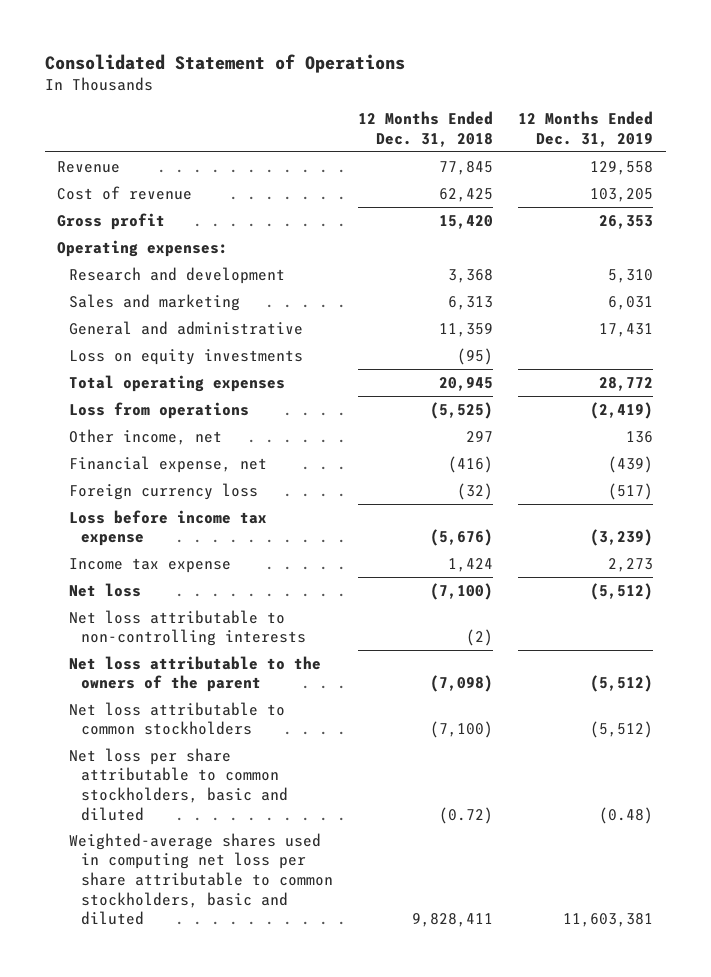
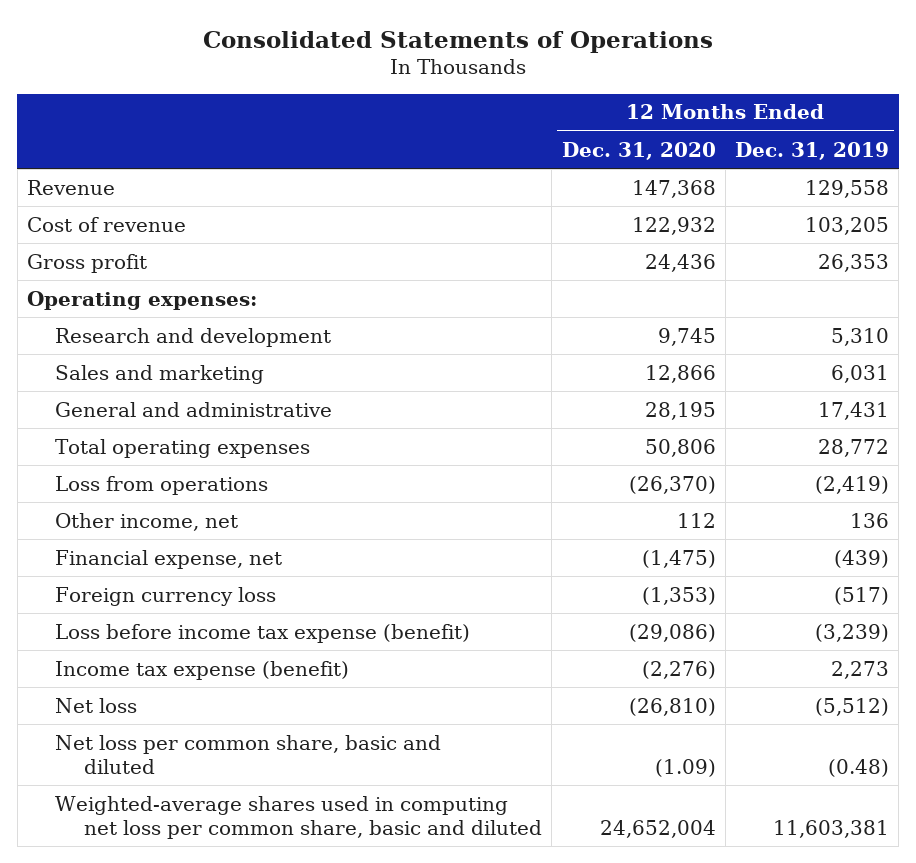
[44,53,405,73] Consolidated Statement of Operations -> [203,30,714,53] Consolidated Statements of Operations
[358,111,494,147] 12 Months Ended Dec. 31, 2018 -> none
none -> [561,141,716,160] Dec. 31, 2020
[69,348,304,365] Loss on equity investments -> none
[69,509,268,547] Loss before income tax expense -> [55,623,471,643] Loss before income tax expense (benefit)
[69,557,232,573] Income tax expense -> [55,660,350,680] Income tax expense (benefit)
[69,609,307,647] Net loss attributable to non-controlling interests -> none
[69,655,322,693] Net loss attributable to the owners of the parent -> none
[69,701,286,736] Net loss attributable to common stockholders -> none
[69,747,289,821] Net loss per share attributable to common stockholders, basic and diluted -> [55,734,442,774] Net loss per common share, basic and diluted
[69,832,334,926] Weighted-average shares used in computing net loss per share attributable to common stockholders, basic and diluted -> [55,795,542,839] Weighted-average shares used in computing net loss per common share, basic and diluted

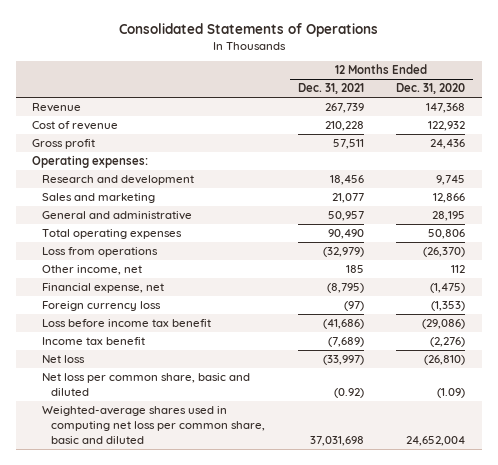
[735,141,890,160] Dec. 31, 2019 -> none
none -> [297,83,364,95] Dec. 31, 2021
[55,623,471,643] Loss before income tax expense (benefit) -> [41,319,211,328] Loss before income tax benefit
[55,660,350,680] Income tax expense (benefit) -> [41,337,145,346] Income tax benefit

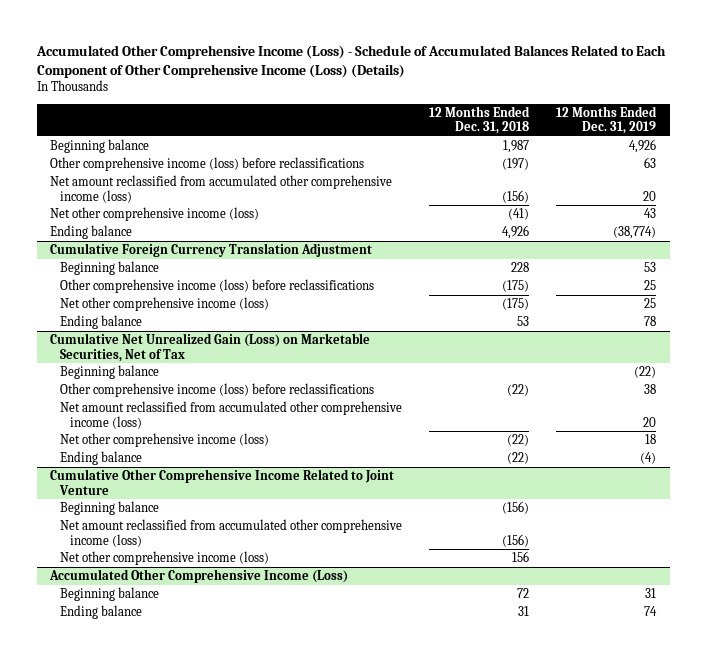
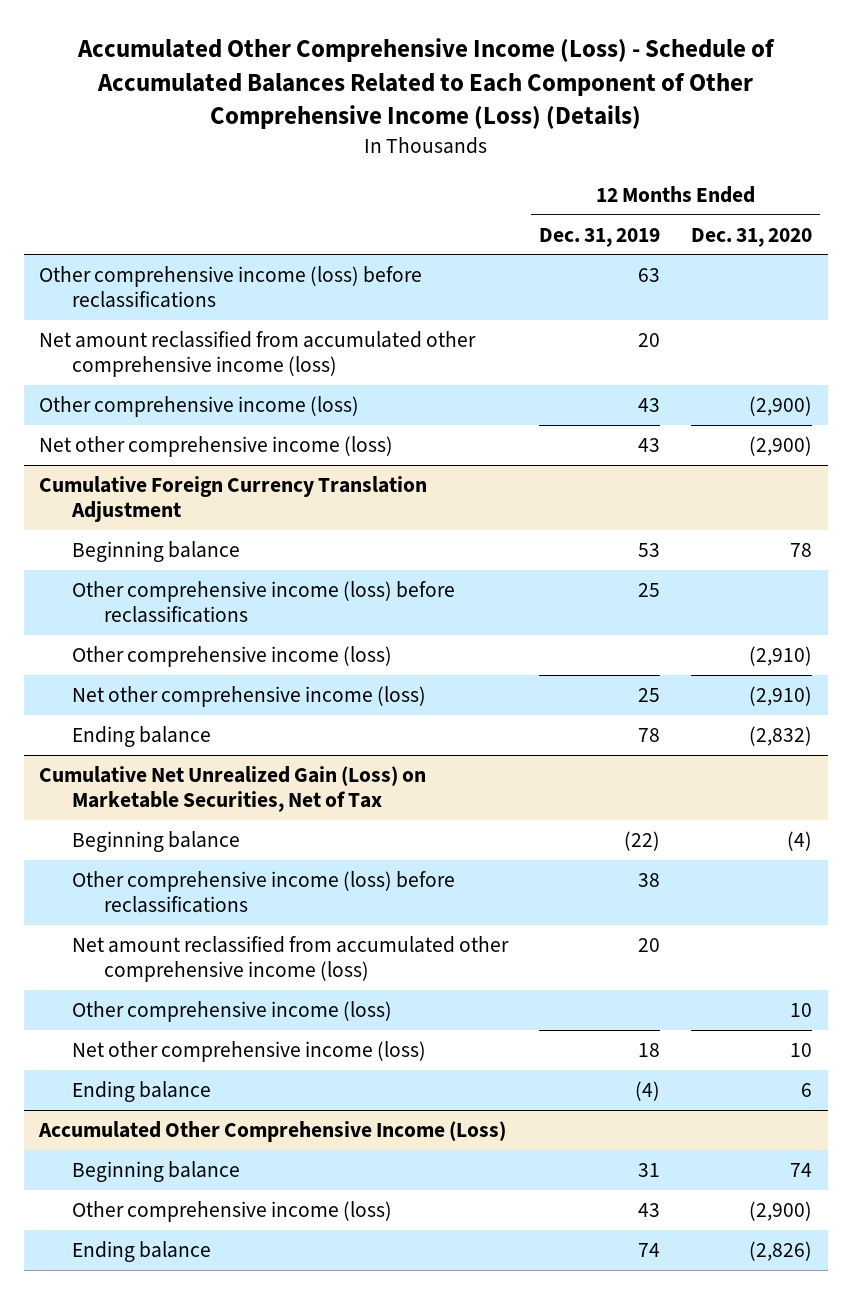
[429,105,531,135] 12 Months Ended Dec. 31, 2018 -> none
none -> [691,227,813,247] Dec. 31, 2020
[50,139,150,154] Beginning balance -> none
none -> [39,396,360,418] Other comprehensive income (loss)
[50,225,133,240] Ending balance -> none
none -> [71,646,392,668] Other comprehensive income (loss)
none -> [71,1001,392,1023] Other comprehensive income (loss)
[50,469,395,495] Cumulative Other Comprehensive Income Related to Joint Venture -> none
[59,501,159,516] Beginning balance -> none
[59,519,402,547] Net amount reclassified from accumulated other comprehensive income (loss) -> none
[59,551,269,566] Net other comprehensive income (loss) -> none
none -> [71,1201,392,1223] Other comprehensive income (loss)

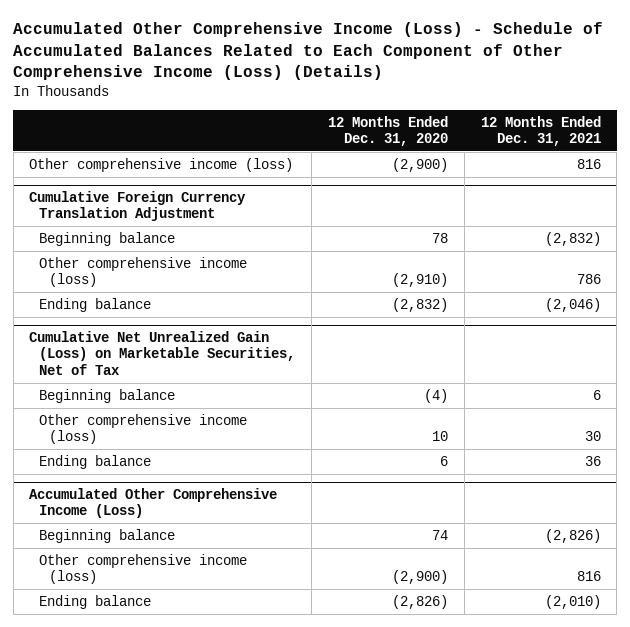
[538,227,660,247] Dec. 31, 2019 -> none
none -> [480,115,601,147] 12 Months Ended Dec. 31, 2021
[39,266,423,308] Other comprehensive income (loss) before reclassifications -> none
[39,331,477,377] Net amount reclassified from accumulated other comprehensive income (loss) -> none
[39,436,394,458] Net other comprehensive income (loss) -> none
[71,581,455,623] Other comprehensive income (loss) before reclassifications -> none
[71,686,426,708] Net other comprehensive income (loss) -> none
[71,871,455,913] Other comprehensive income (loss) before reclassifications -> none
[71,936,509,982] Net amount reclassified from accumulated other comprehensive income (loss) -> none
[71,1041,426,1063] Net other comprehensive income (loss) -> none

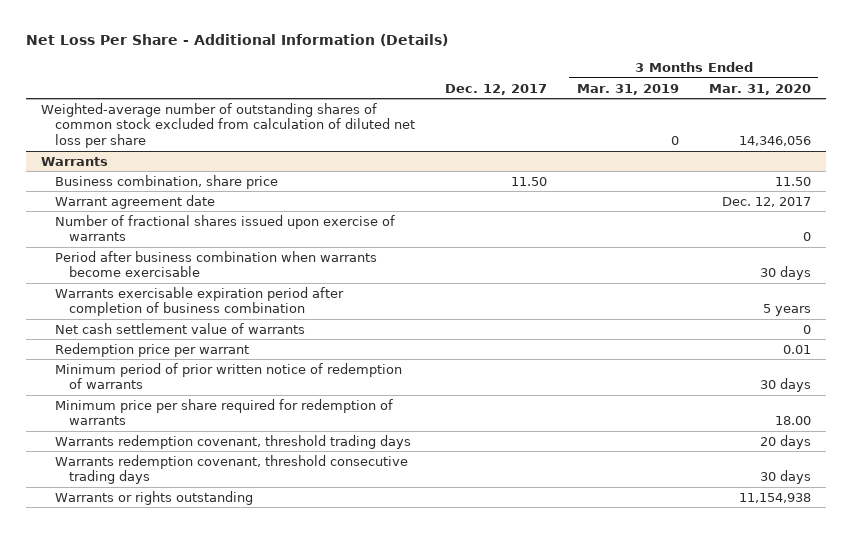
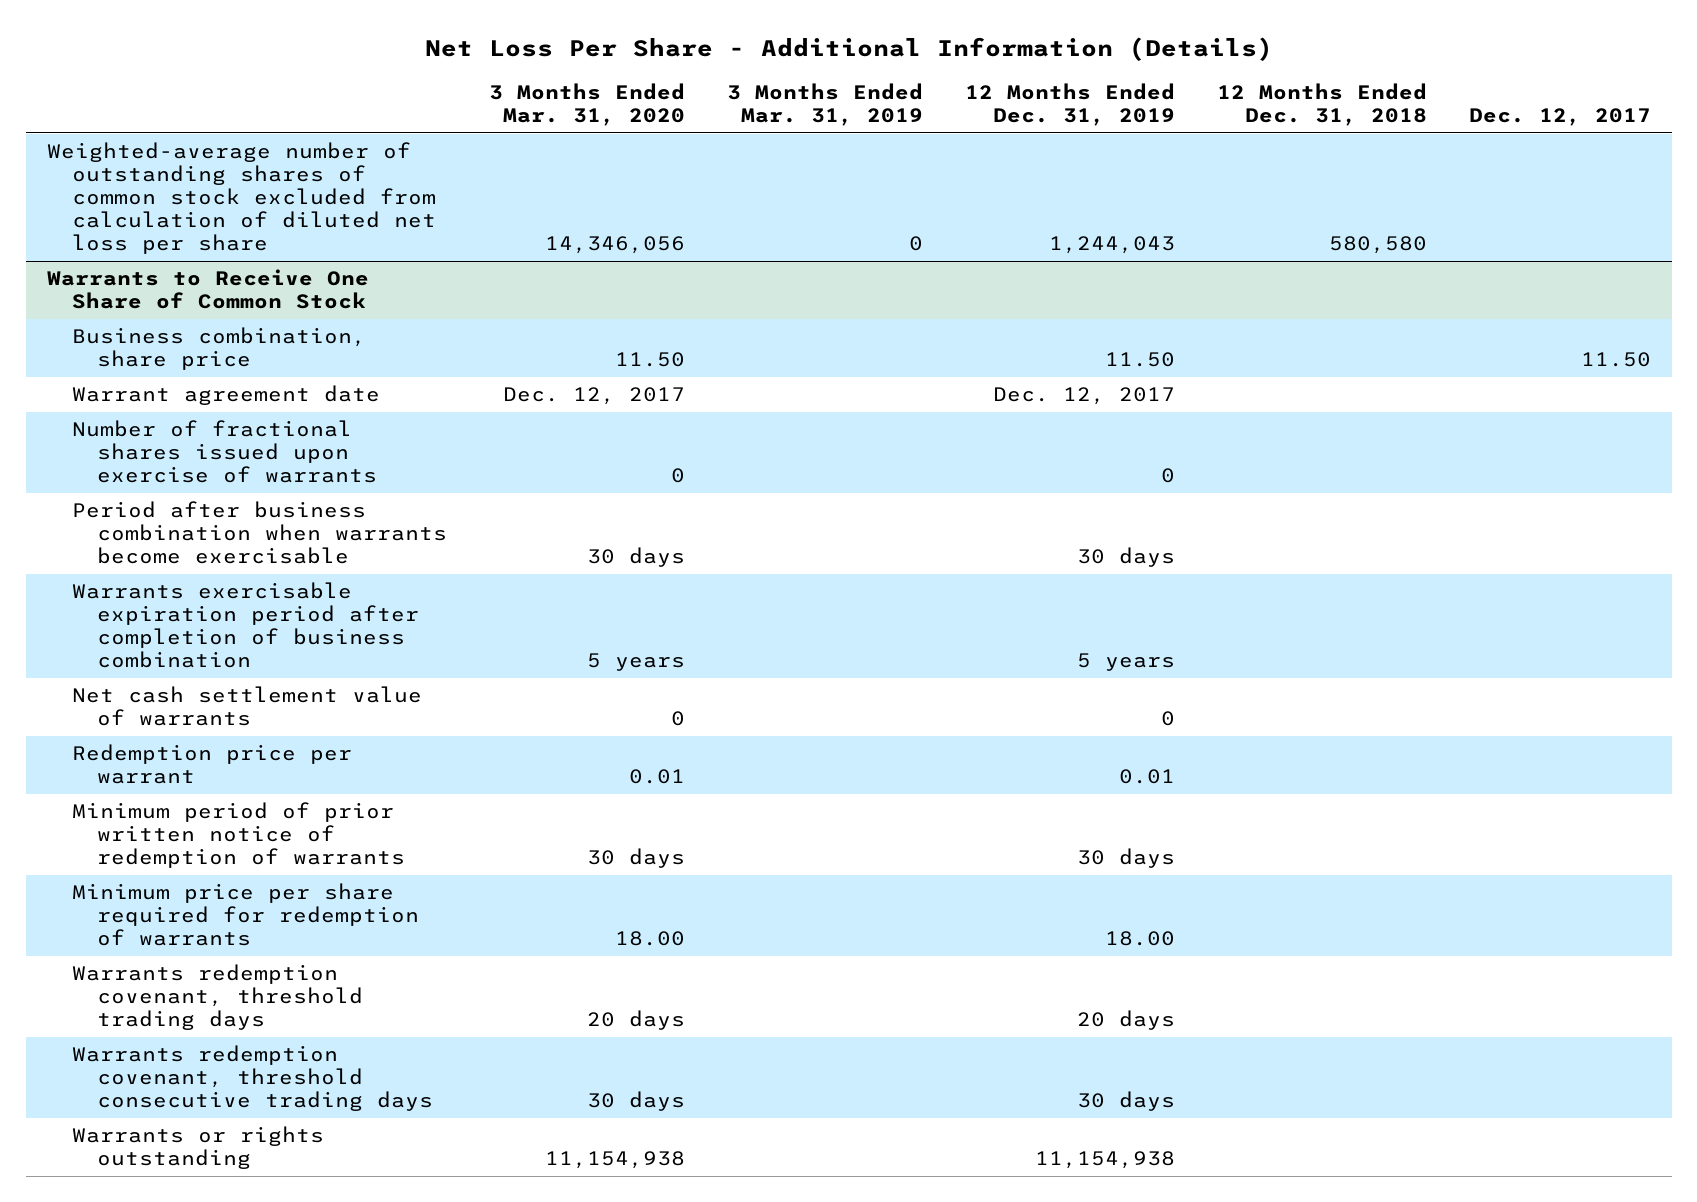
none -> [964,83,1175,127] 12 Months Ended Dec. 31, 2019
none -> [1216,83,1427,127] 12 Months Ended Dec. 31, 2018
[40,156,108,166] Warrants -> [46,269,369,310] Warrants to Receive One Share of Common Stock

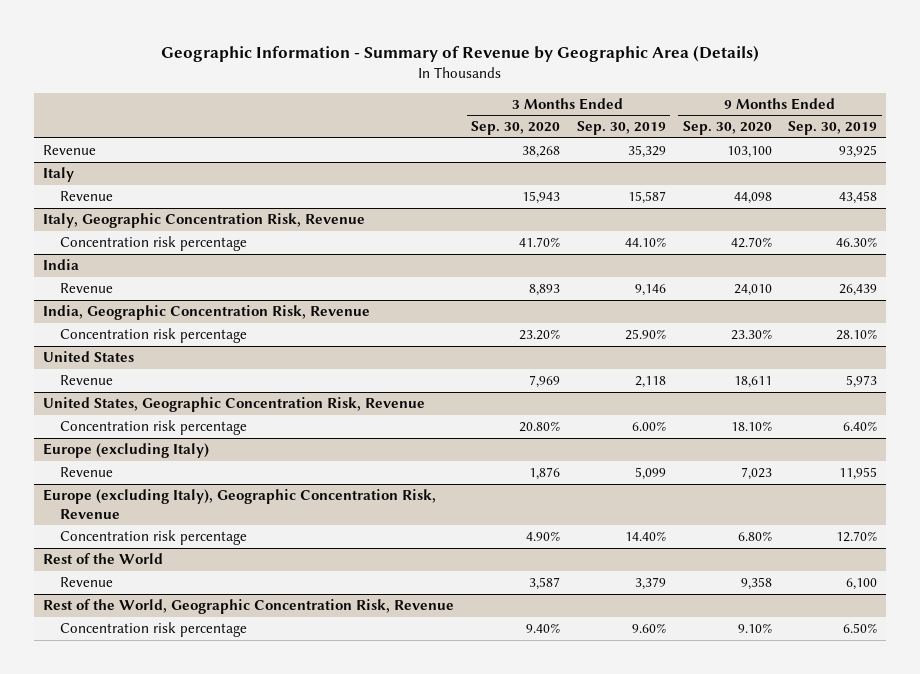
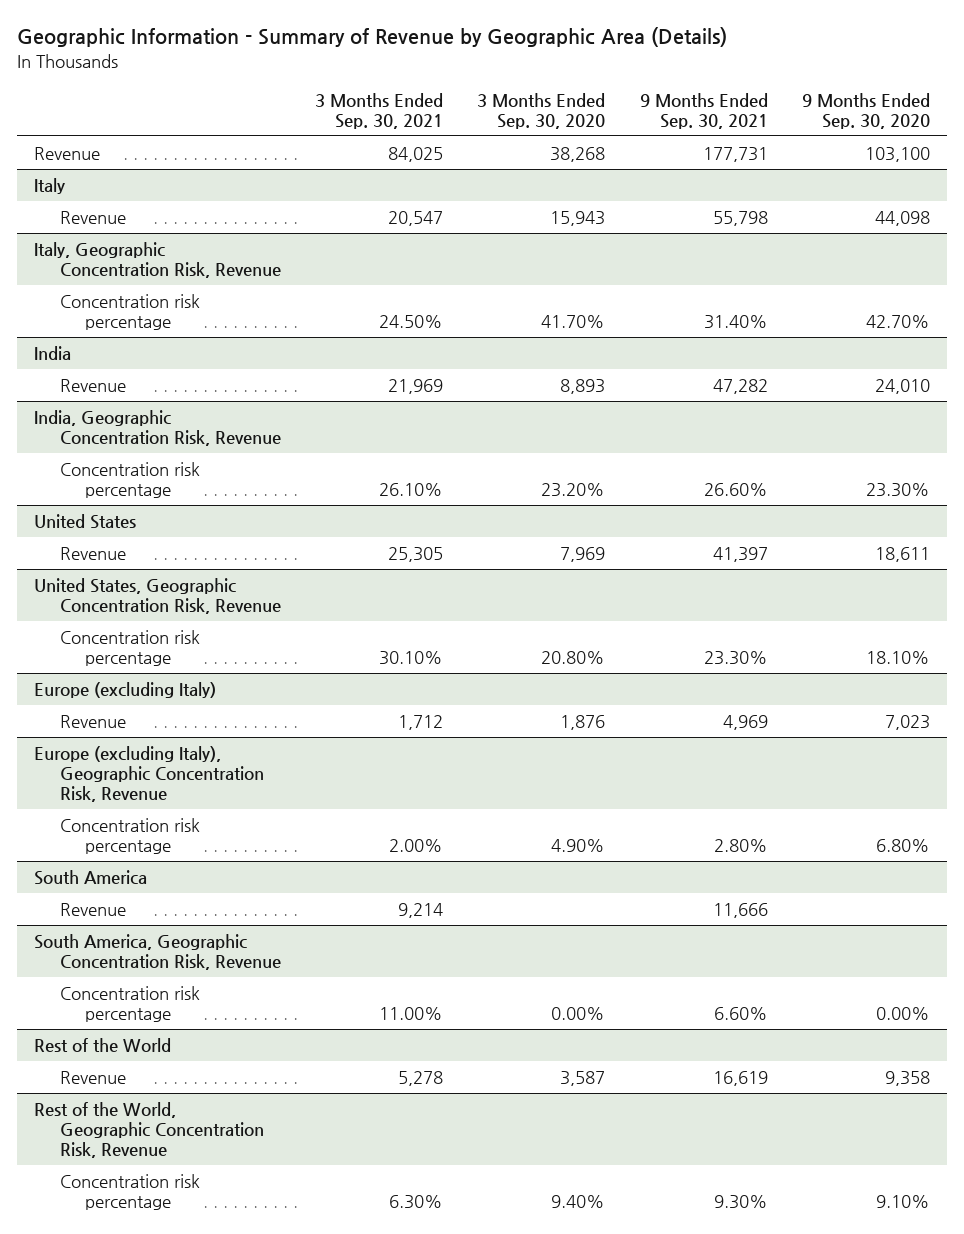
[576,121,666,136] Sep. 30, 2019 -> none
[788,121,878,136] Sep. 30, 2019 -> none
none -> [314,92,443,129] 3 Months Ended Sep. 30, 2021
none -> [639,92,768,129] 9 Months Ended Sep. 30, 2021
none -> [34,869,148,885] South America
none -> [59,902,126,916] Revenue
none -> [34,933,281,971] South America, Geographic Concentration Risk, Revenue
none -> [59,985,200,1023] Concentration risk percentage

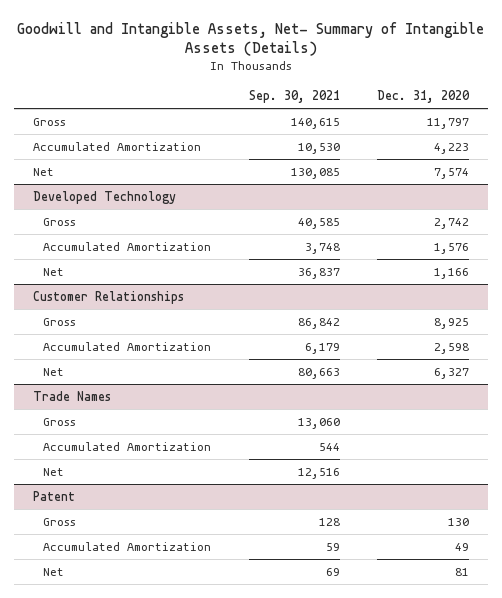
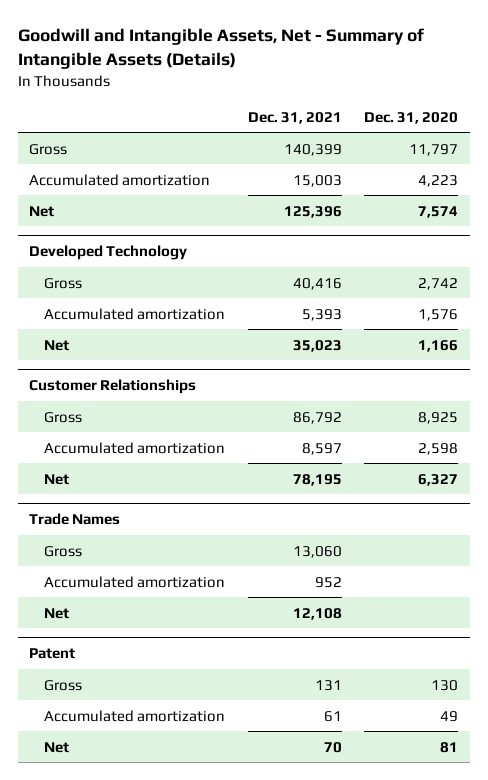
[17,21,485,57] Goodwill and Intangible Assets, Net- Summary of Intangible Assets (Details) -> [17,28,424,70] Goodwill and Intangible Assets, Net - Summary of Intangible Assets (Details)
[248,89,340,103] Sep. 30, 2021 -> none
none -> [247,111,342,124] Dec. 31, 2021
[33,141,202,151] Accumulated Amortization -> [29,173,211,186] Accumulated amortization
[43,241,212,251] Accumulated Amortization -> [44,307,226,320] Accumulated amortization
[43,341,212,351] Accumulated Amortization -> [44,441,226,454] Accumulated amortization
[43,441,212,451] Accumulated Amortization -> [44,575,226,588] Accumulated amortization
[43,541,212,551] Accumulated Amortization -> [44,709,226,722] Accumulated amortization

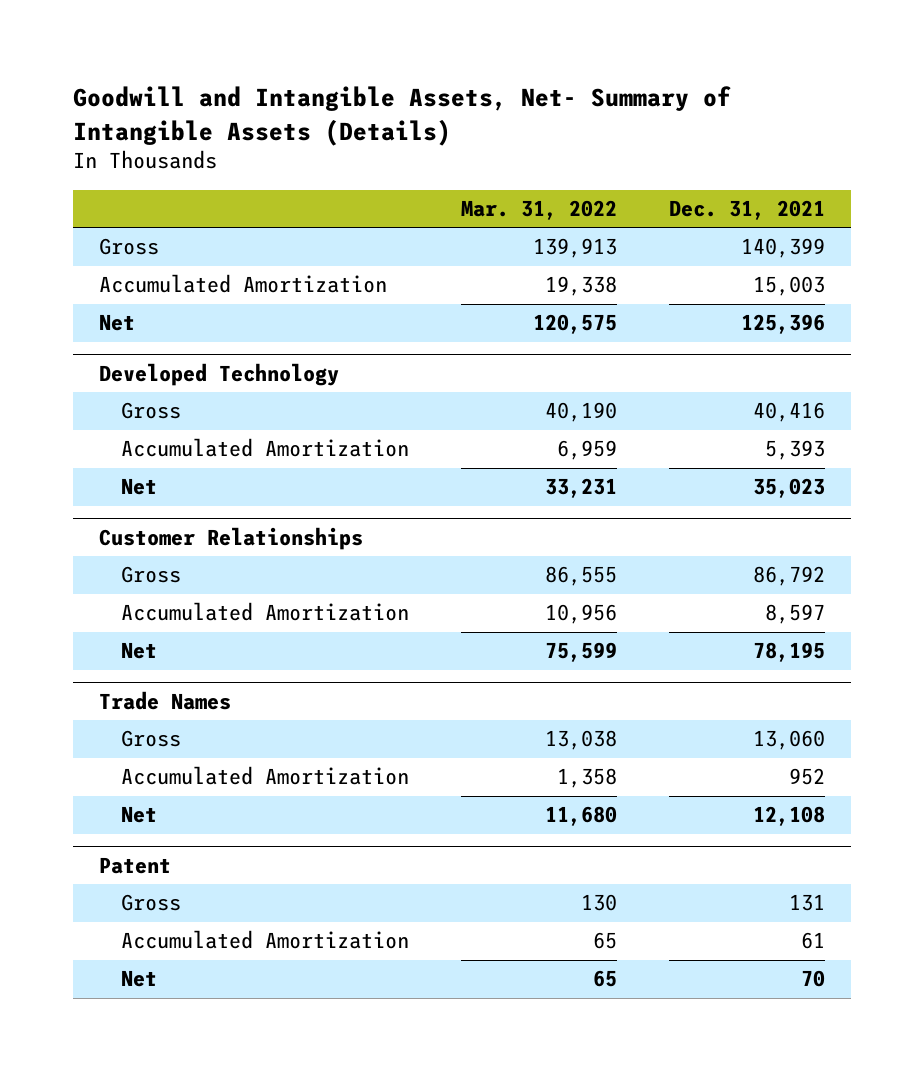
[17,28,424,70] Goodwill and Intangible Assets, Net - Summary of Intangible Assets (Details) -> [73,86,732,146] Goodwill and Intangible Assets, Net- Summary of Intangible Assets (Details)
[364,111,459,124] Dec. 31, 2020 -> none
none -> [460,199,617,220] Mar. 31, 2022
[29,173,211,186] Accumulated amortization -> [99,274,388,294] Accumulated Amortization
[44,307,226,320] Accumulated amortization -> [120,438,409,458] Accumulated Amortization
[44,441,226,454] Accumulated amortization -> [120,602,409,622] Accumulated Amortization
[44,575,226,588] Accumulated amortization -> [120,766,409,786] Accumulated Amortization
[44,709,226,722] Accumulated amortization -> [120,930,409,950] Accumulated Amortization

